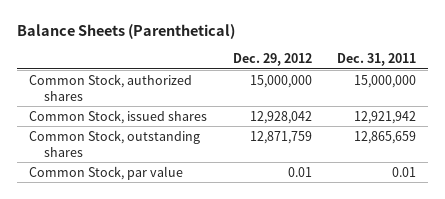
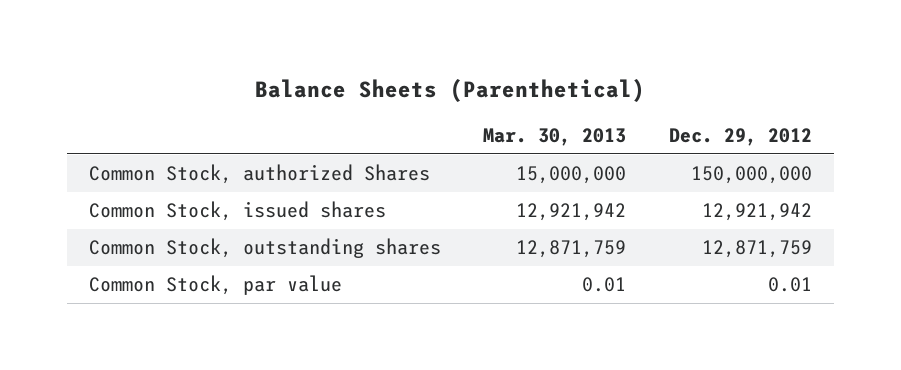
[336,53,416,67] Dec. 31, 2011 -> none
none -> [483,127,627,146] Mar. 30, 2013
[29,73,193,101] Common Stock, authorized shares -> [88,164,430,185] Common Stock, authorized Shares
[249,74,312,88] 15,000,000 -> [691,166,813,185] 150,000,000
[249,110,312,124] 12,928,042 -> [702,203,813,222] 12,921,942

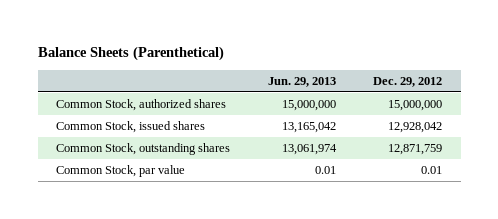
[483,127,627,146] Mar. 30, 2013 -> none
none -> [267,76,336,87] Jun. 29, 2013
[88,164,430,185] Common Stock, authorized Shares -> [56,99,227,112] Common Stock, authorized shares
[691,166,813,185] 150,000,000 -> [388,100,443,112] 15,000,000
[702,203,813,222] 12,921,942 -> [388,122,443,134] 12,928,042

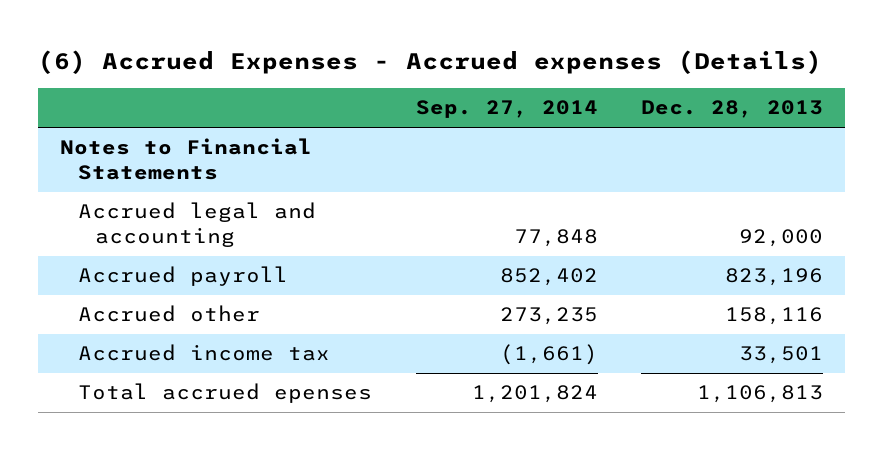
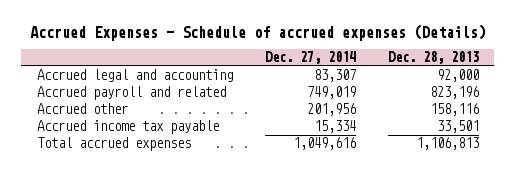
[38,49,823,74] (6) Accrued Expenses - Accrued expenses (Details) -> [29,24,486,42] Accrued Expenses - Schedule of accrued expenses (Details)
[415,100,598,119] Sep. 27, 2014 -> none
none -> [264,51,356,65] Dec. 27, 2014
[60,138,313,181] Notes to Financial Statements -> none
[77,266,288,287] Accrued payroll -> [37,86,227,101] Accrued payroll and related
[77,344,330,362] Accrued income tax -> [37,120,220,135] Accrued income tax payable
[77,383,372,404] Total accrued epenses -> [37,137,192,152] Total accrued expenses

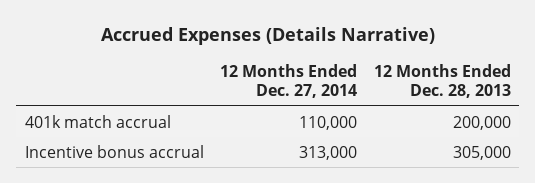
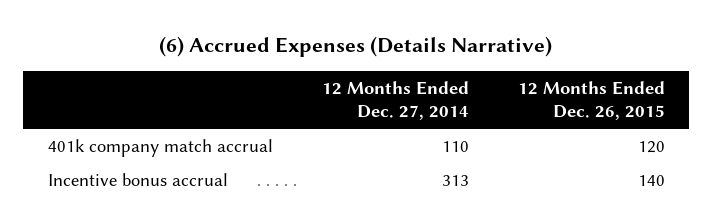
[100,26,435,45] Accrued Expenses (Details Narrative) -> [159,36,553,58] (6) Accrued Expenses (Details Narrative)
[373,64,511,99] 12 Months Ended Dec. 28, 2013 -> none
none -> [517,80,665,121] 12 Months Ended Dec. 26, 2015
[24,114,171,128] 401k match accrual -> [47,139,273,158] 401k company match accrual
[299,115,358,130] 110,000 -> [441,141,469,153] 110
[299,145,358,160] 313,000 -> [441,175,469,187] 313

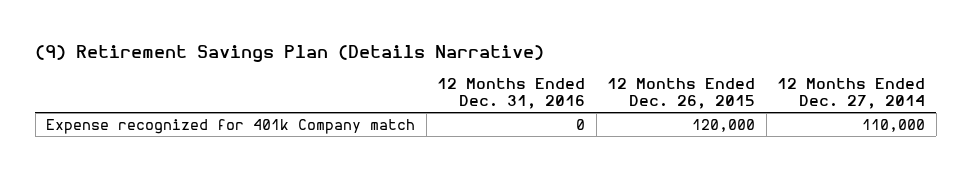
[159,36,553,58] (6) Accrued Expenses (Details Narrative) -> [35,44,545,62] (9) Retirement Savings Plan (Details Narrative)
none -> [437,78,586,110] 12 Months Ended Dec. 31, 2016
[47,173,228,187] Incentive bonus accrual -> none
[47,139,273,158] 401k company match accrual -> [46,118,416,134] Expense recognized for 401k Company match
[441,141,469,153] 110 -> [862,118,926,132] 110,000
[637,141,665,154] 120 -> [692,118,756,132] 120,000

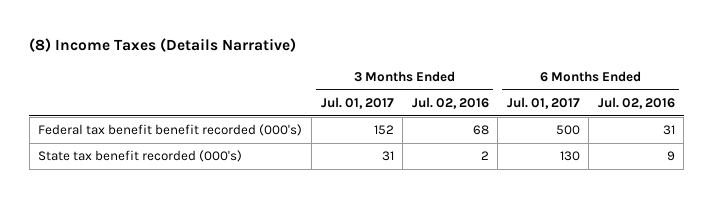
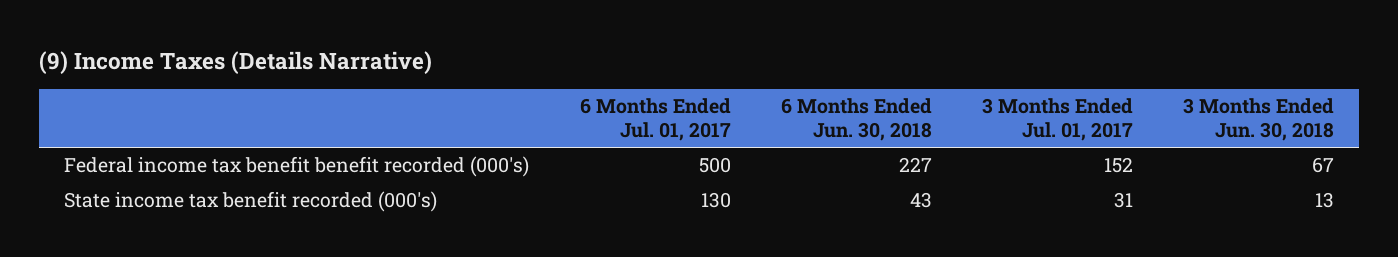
[29,38,297,53] (8) Income Taxes (Details Narrative) -> [39,51,433,75] (9) Income Taxes (Details Narrative)
[411,96,489,109] Jul. 02, 2016 -> none
[597,96,675,109] Jul. 02, 2016 -> none
none -> [780,98,932,141] 6 Months Ended Jun. 30, 2018
none -> [1182,98,1334,141] 3 Months Ended Jun. 30, 2018
[38,124,303,137] Federal tax benefit benefit recorded (000's) -> [64,156,530,178] Federal income tax benefit benefit recorded (000's)
[38,150,243,163] State tax benefit recorded (000's) -> [64,191,438,213] State income tax benefit recorded (000's)

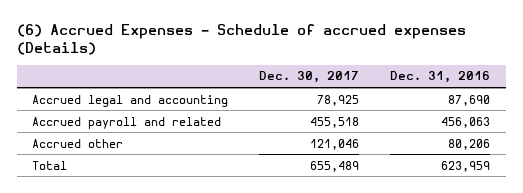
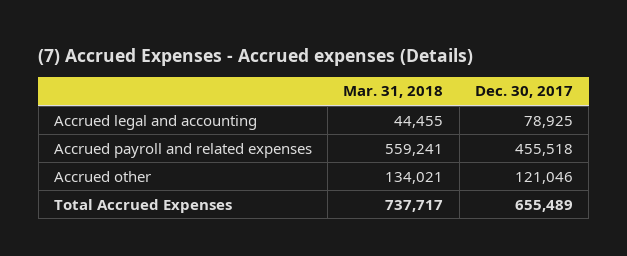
[16,24,466,56] (6) Accrued Expenses - Schedule of accrued expenses (Details) -> [38,47,474,66] (7) Accrued Expenses - Accrued expenses (Details)
[390,71,491,84] Dec. 31, 2016 -> none
none -> [343,86,444,99] Mar. 31, 2018
[32,116,222,129] Accrued payroll and related -> [54,142,313,158] Accrued payroll and related expenses
[32,160,68,170] Total -> [54,198,233,213] Total Accrued Expenses

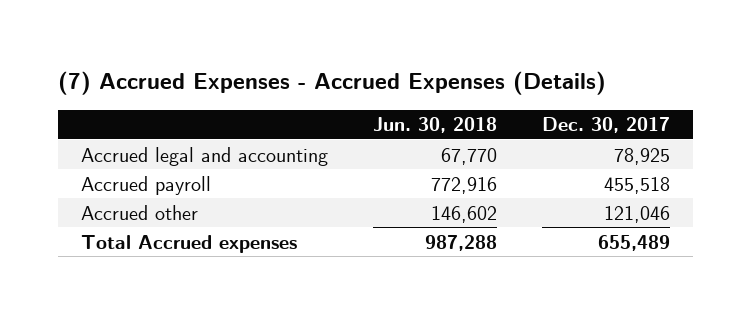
[38,47,474,66] (7) Accrued Expenses - Accrued expenses (Details) -> [58,71,607,96] (7) Accrued Expenses - Accrued Expenses (Details)
[343,86,444,99] Mar. 31, 2018 -> none
none -> [373,117,498,134] Jun. 30, 2018
[54,142,313,158] Accrued payroll and related expenses -> [80,175,211,195] Accrued payroll
[54,198,233,213] Total Accrued Expenses -> [80,234,297,253] Total Accrued expenses

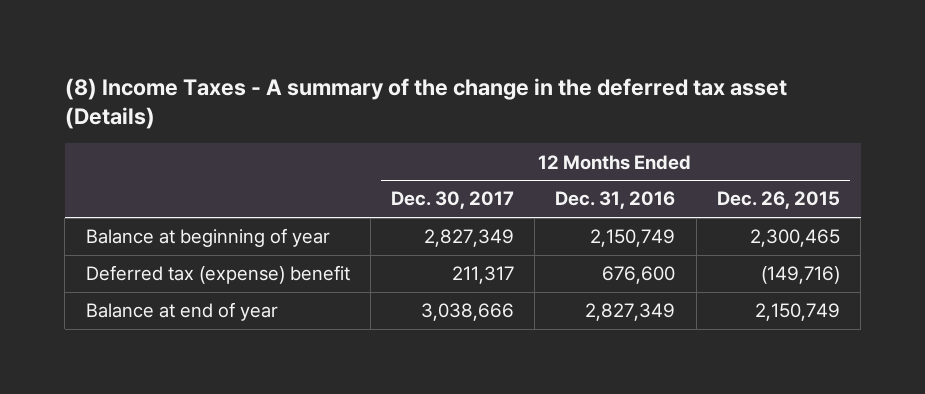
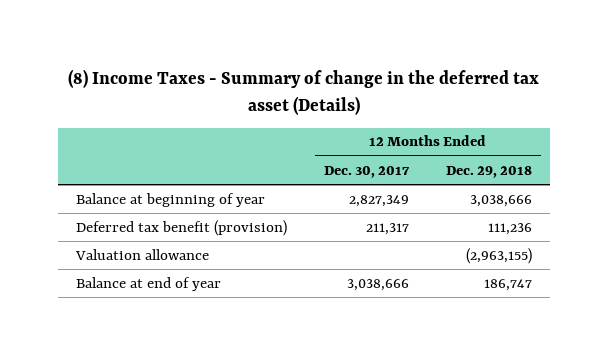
[64,77,787,130] (8) Income Taxes - A summary of the change in the deferred tax asset (Details) -> [67,69,539,115] (8) Income Taxes - Summary of change in the deferred tax asset (Details)
[555,191,676,210] Dec. 31, 2016 -> none
[716,191,840,210] Dec. 26, 2015 -> none
none -> [445,165,532,178] Dec. 29, 2018
[85,265,350,285] Deferred tax (expense) benefit -> [76,219,288,236] Deferred tax benefit (provision)
none -> [75,248,210,260] Valuation allowance

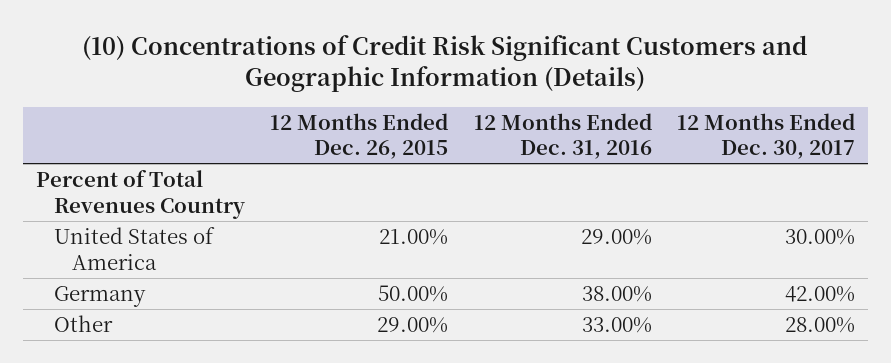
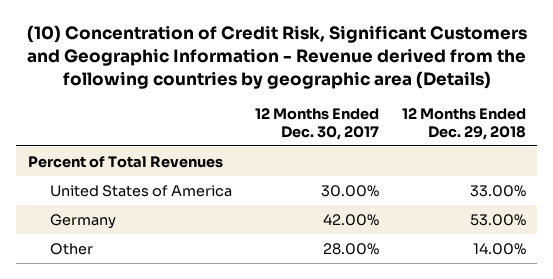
[82,34,808,93] (10) Concentrations of Credit Risk Significant Customers and Geographic Information (Details) -> [26,25,527,89] (10) Concentration of Credit Risk, Significant Customers and Geographic Information - Revenue derived from the following countries by geographic area (Details)
[270,112,449,160] 12 Months Ended Dec. 26, 2015 -> none
[473,112,652,160] 12 Months Ended Dec. 31, 2016 -> none
none -> [401,108,526,140] 12 Months Ended Dec. 29, 2018
[35,169,245,219] Percent of Total Revenues Country -> [27,155,223,168] Percent of Total Revenues

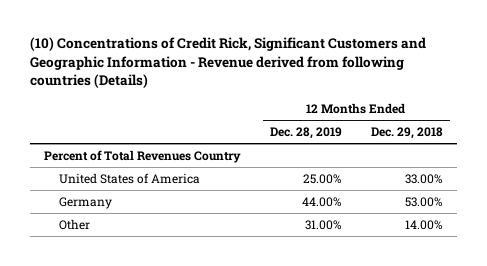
[26,25,527,89] (10) Concentration of Credit Risk, Significant Customers and Geographic Information - Revenue derived from the following countries by geographic area (Details) -> [29,37,426,89] (10) Concentrations of Credit Rick, Significant Customers and Geographic Information - Revenue derived from following countries (Details)
[254,108,379,140] 12 Months Ended Dec. 30, 2017 -> none
none -> [270,126,343,139] Dec. 28, 2019
[27,155,223,168] Percent of Total Revenues -> [44,149,242,163] Percent of Total Revenues Country

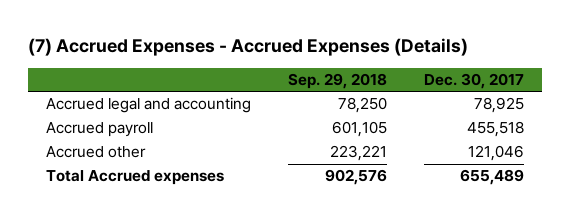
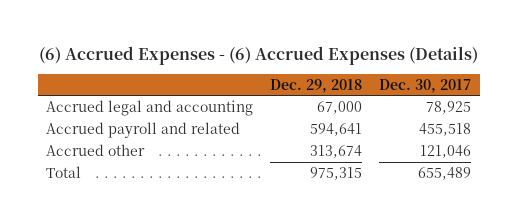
[27,38,468,57] (7) Accrued Expenses - Accrued Expenses (Details) -> [38,45,478,65] (6) Accrued Expenses - (6) Accrued Expenses (Details)
[287,73,387,90] Sep. 29, 2018 -> none
none -> [270,78,363,93] Dec. 29, 2018
[46,122,154,138] Accrued payroll -> [46,121,241,138] Accrued payroll and related
[46,170,225,186] Total Accrued expenses -> [46,165,82,178] Total

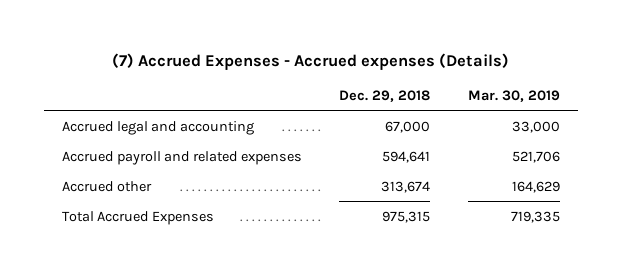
[38,45,478,65] (6) Accrued Expenses - (6) Accrued Expenses (Details) -> [111,52,509,70] (7) Accrued Expenses - Accrued expenses (Details)
[379,78,472,93] Dec. 30, 2017 -> none
none -> [467,89,560,102] Mar. 30, 2019
[46,121,241,138] Accrued payroll and related -> [62,150,303,165] Accrued payroll and related expenses
[46,165,82,178] Total -> [62,210,215,225] Total Accrued Expenses

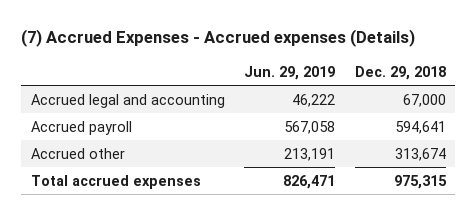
[467,89,560,102] Mar. 30, 2019 -> none
none -> [244,65,336,80] Jun. 29, 2019
[62,150,303,165] Accrued payroll and related expenses -> [30,120,132,135] Accrued payroll
[62,210,215,225] Total Accrued Expenses -> [30,174,201,189] Total accrued expenses

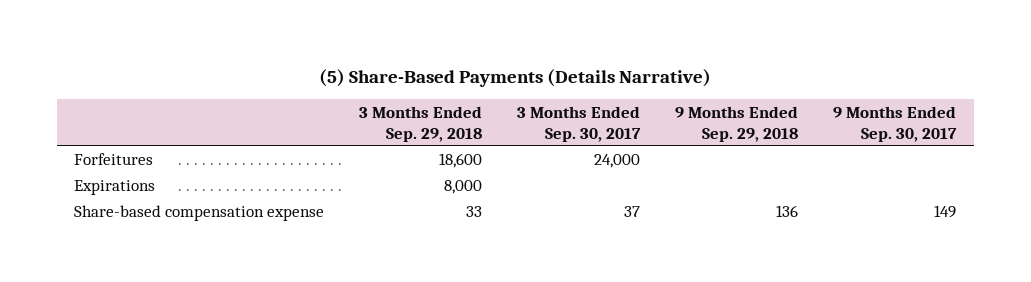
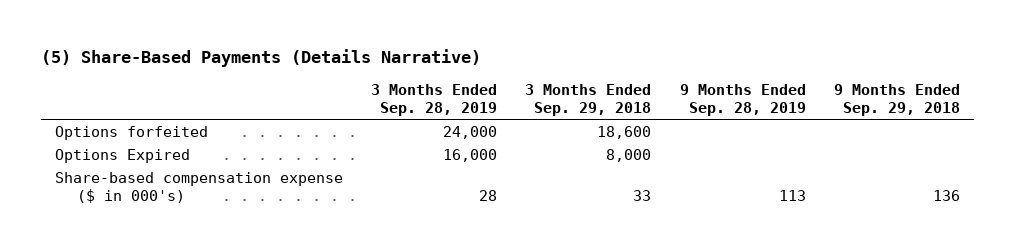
[517,105,642,142] 3 Months Ended Sep. 30, 2017 -> none
[833,105,958,142] 9 Months Ended Sep. 30, 2017 -> none
none -> [371,83,498,116] 3 Months Ended Sep. 28, 2019
none -> [679,83,806,116] 9 Months Ended Sep. 28, 2019
[74,153,154,166] Forfeitures -> [54,125,208,140] Options forfeited
[74,180,156,196] Expirations -> [54,148,190,163] Options Expired
[74,205,325,222] Share-based compensation expense -> [54,171,343,204] Share-based compensation expense ($ in 000's)

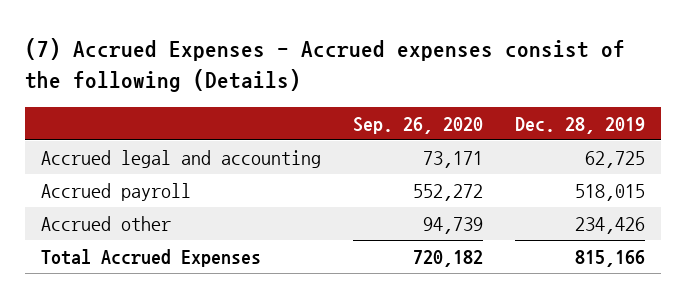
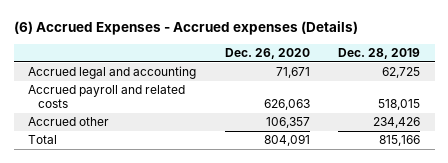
[24,37,625,92] (7) Accrued Expenses - Accrued expenses consist of the following (Details) -> [13,21,358,36] (6) Accrued Expenses - Accrued expenses (Details)
[352,116,483,134] Sep. 26, 2020 -> none
none -> [224,48,310,60] Dec. 26, 2020
[40,182,191,201] Accrued payroll -> [28,85,186,109] Accrued payroll and related costs
[40,248,261,267] Total Accrued Expenses -> [28,135,58,145] Total

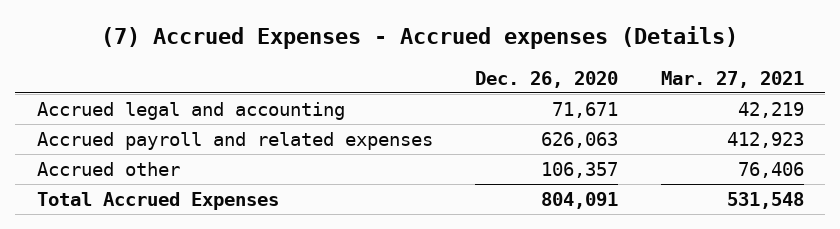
[13,21,358,36] (6) Accrued Expenses - Accrued expenses (Details) -> [101,26,739,50] (7) Accrued Expenses - Accrued expenses (Details)
[338,48,421,60] Dec. 28, 2019 -> none
none -> [660,70,804,88] Mar. 27, 2021
[28,85,186,109] Accrued payroll and related costs -> [36,131,433,150] Accrued payroll and related expenses
[28,135,58,145] Total -> [36,191,279,210] Total Accrued Expenses

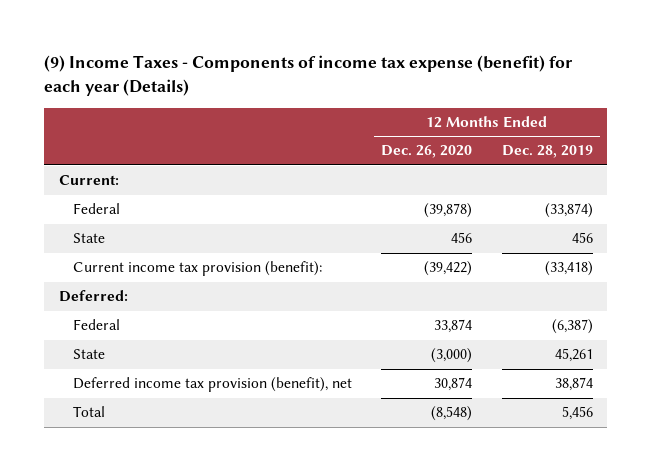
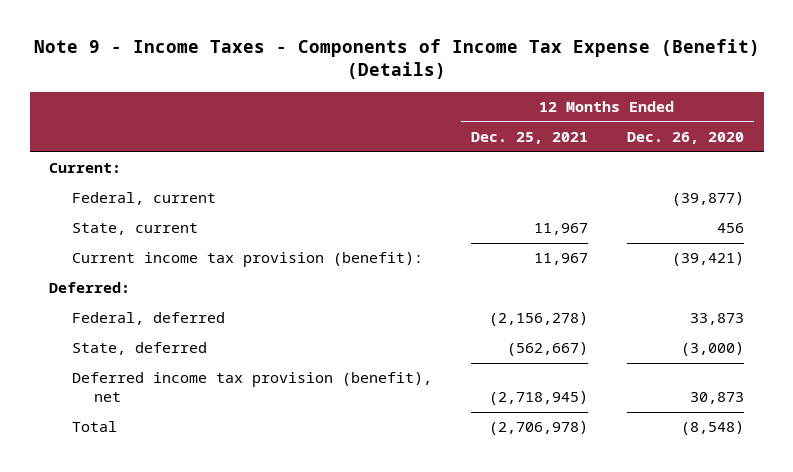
[44,55,574,97] (9) Income Taxes - Components of income tax expense (benefit) for each year (Details) -> [33,39,760,80] Note 9 - Income Taxes - Components of Income Tax Expense (Benefit) (Details)
[501,145,593,159] Dec. 28, 2019 -> none
none -> [470,131,588,144] Dec. 25, 2021
[72,203,120,215] Federal -> [71,192,216,206] Federal, current
[424,203,473,219] (39,878) -> [672,192,745,207] (39,877)
[72,233,105,244] State -> [71,223,198,236] State, current
[424,261,473,277] (39,422) -> [672,252,745,267] (39,421)
[72,319,120,331] Federal -> [71,312,225,326] Federal, deferred
[434,319,473,334] 33,874 -> [690,313,745,326] 33,873
[72,349,105,360] State -> [71,342,207,356] State, deferred
[434,377,473,392] 30,874 -> [690,392,745,405] 30,873

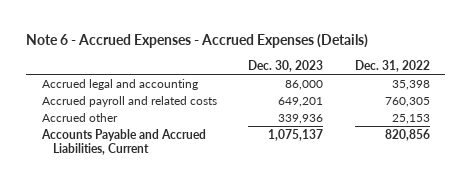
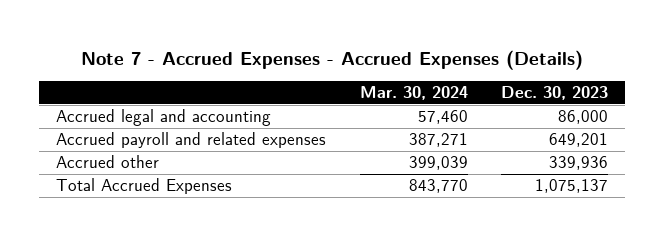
[26,33,369,48] Note 6 - Accrued Expenses - Accrued Expenses (Details) -> [81,49,584,70] Note 7 - Accrued Expenses - Accrued Expenses (Details)
[354,59,430,72] Dec. 31, 2022 -> none
none -> [359,86,468,101] Mar. 30, 2024
[42,95,218,107] Accrued payroll and related costs -> [56,132,327,149] Accrued payroll and related expenses
[41,128,207,155] Accounts Payable and Accrued Liabilities, Current -> [56,178,233,195] Total Accrued Expenses

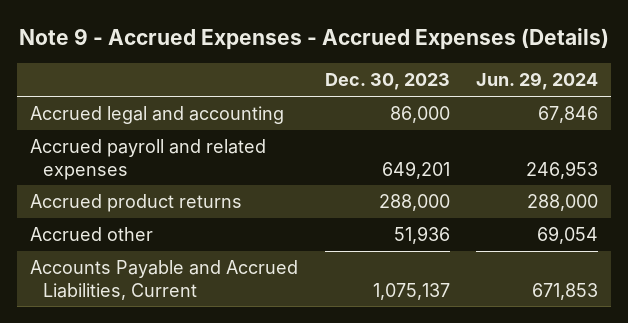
[81,49,584,70] Note 7 - Accrued Expenses - Accrued Expenses (Details) -> [19,28,610,51] Note 9 - Accrued Expenses - Accrued Expenses (Details)
[359,86,468,101] Mar. 30, 2024 -> none
none -> [476,72,599,91] Jun. 29, 2024
none -> [30,194,243,213] Accrued product returns
[549,156,609,171] 339,936 -> [393,226,450,245] 51,936
[56,178,233,195] Total Accrued Expenses -> [30,260,299,300] Accounts Payable and Accrued Liabilities, Current

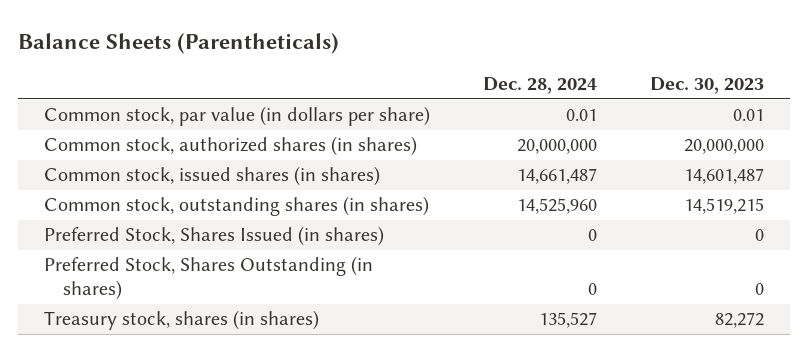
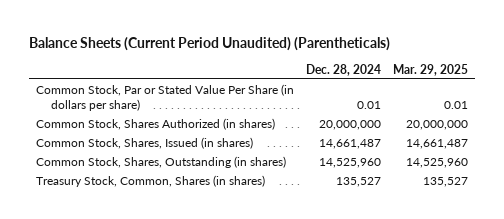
[18,32,340,54] Balance Sheets (Parentheticals) -> [29,36,391,51] Balance Sheets (Current Period Unaudited) (Parentheticals)
[649,76,764,94] Dec. 30, 2023 -> none
none -> [393,63,469,76] Mar. 29, 2025
[44,226,385,247] Preferred Stock, Shares Issued (in shares) -> none
[44,256,374,301] Preferred Stock, Shares Outstanding (in shares) -> none
[44,106,431,127] Common stock, par value (in dollars per share) -> [35,83,294,111] Common Stock, Par or Stated Value Per Share (in dollars per share)
[44,136,418,157] Common stock, authorized shares (in shares) -> [35,117,275,130] Common Stock, Shares Authorized (in shares)
[44,166,381,187] Common stock, issued shares (in shares) -> [35,136,253,149] Common Stock, Shares, Issued (in shares)
[44,196,430,217] Common stock, outstanding shares (in shares) -> [35,155,286,168] Common Stock, Shares, Outstanding (in shares)
[44,310,320,331] Treasury stock, shares (in shares) -> [35,174,265,187] Treasury Stock, Common, Shares (in shares)

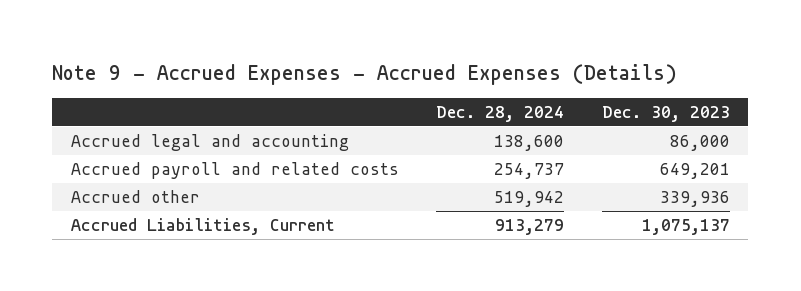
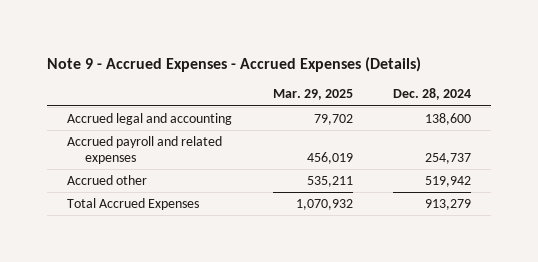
[601,105,730,122] Dec. 30, 2023 -> none
none -> [272,89,353,101] Mar. 29, 2025
[71,162,400,180] Accrued payroll and related costs -> [67,136,223,165] Accrued payroll and related expenses
[71,218,336,236] Accrued Liabilities, Current -> [67,198,200,211] Total Accrued Expenses

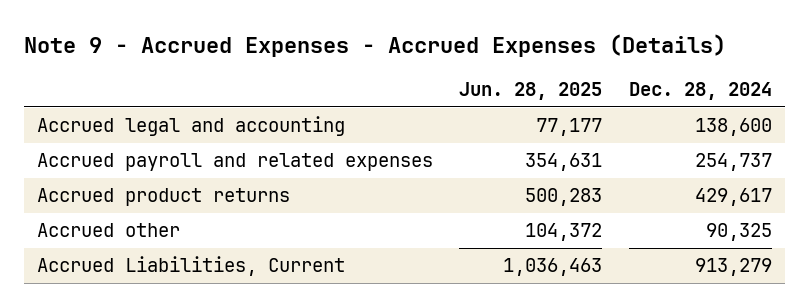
[272,89,353,101] Mar. 29, 2025 -> none
none -> [459,82,603,101] Jun. 28, 2025
none -> [36,188,290,207] Accrued product returns
[424,176,471,188] 519,942 -> [705,223,772,242] 90,325
[67,198,200,211] Total Accrued Expenses -> [36,256,345,277] Accrued Liabilities, Current

